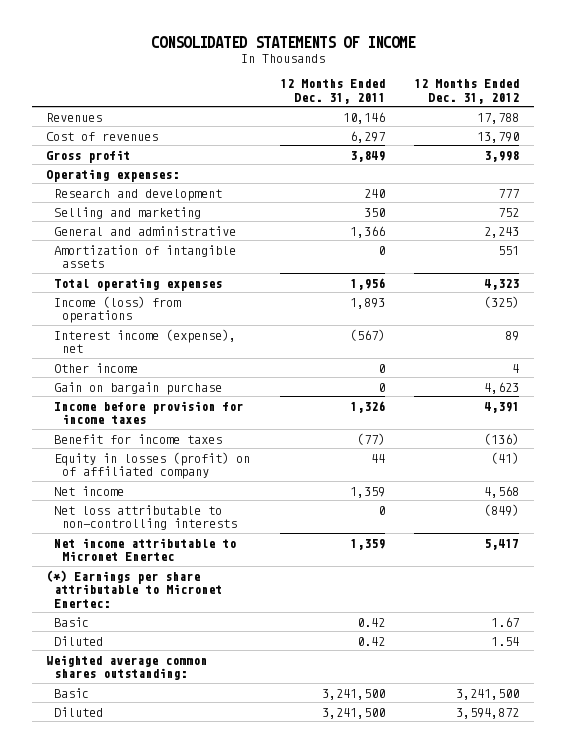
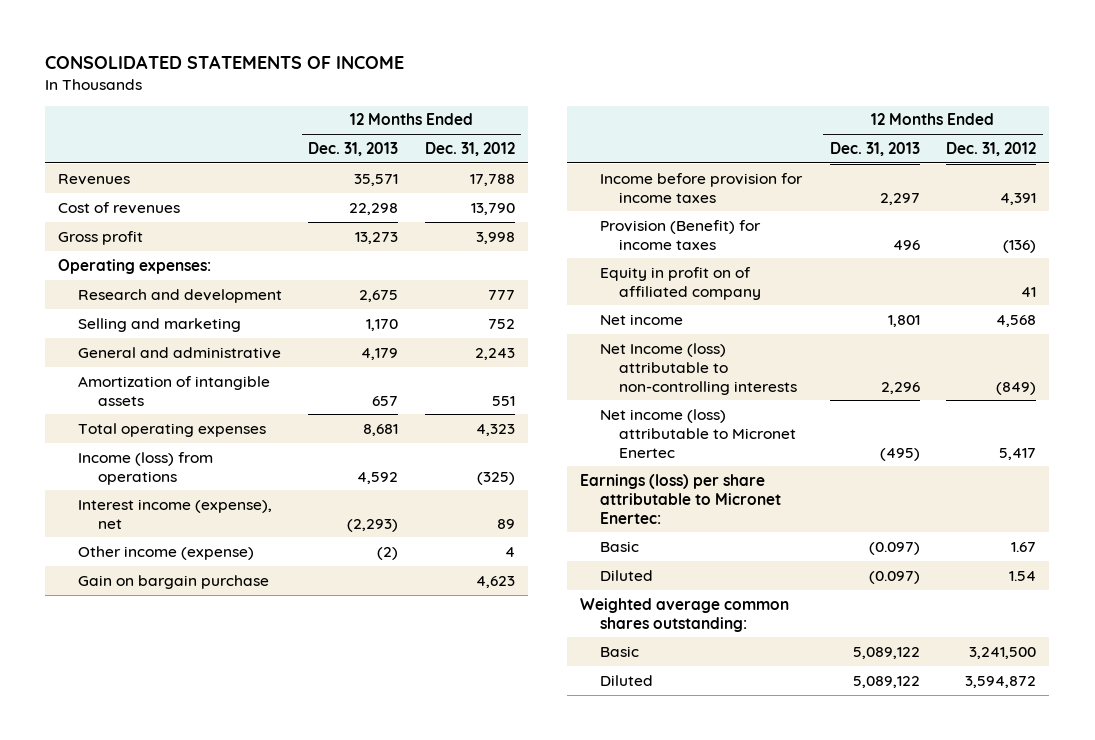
[279,79,385,104] 12 Months Ended Dec. 31, 2011 -> none
none -> [308,141,399,156] Dec. 31, 2013
[54,362,139,373] Other income -> [78,545,255,560] Other income (expense)
[54,433,223,444] Benefit for income taxes -> [599,219,761,250] Provision (Benefit) for income taxes
[54,451,251,480] Equity in losses (profit) on of affiliated company -> [599,266,762,300] Equity in profit on of affiliated company
[491,451,520,464] (41) -> [1021,286,1037,297] 41
[54,504,238,531] Net loss attributable to non-controlling interests -> [599,342,798,395] Net Income (loss) attributable to non-controlling interests
[54,537,237,562] Net income attributable to Micronet Enertec -> [599,408,797,458] Net income (loss) attributable to Micronet Enertec
[46,569,223,608] (*) Earnings per share attributable to Micronet Enertec: -> [579,473,781,524] Earnings (loss) per share attributable to Micronet Enertec:

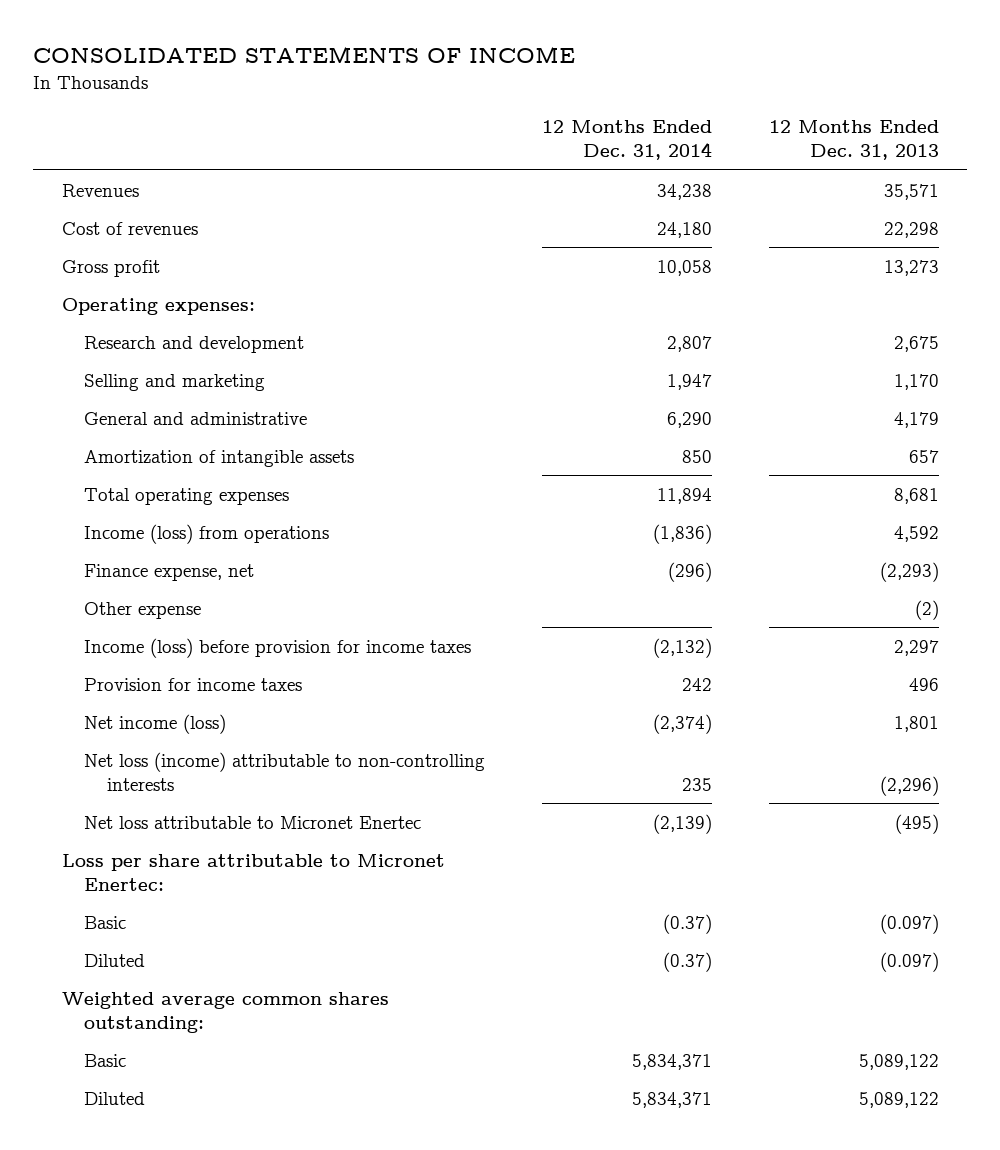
[424,141,515,156] Dec. 31, 2012 -> none
none -> [542,120,713,161] 12 Months Ended Dec. 31, 2014
[78,574,270,589] Gain on bargain purchase -> none
[599,266,762,300] Equity in profit on of affiliated company -> none
[78,498,273,529] Interest income (expense), net -> [84,563,255,581] Finance expense, net
[78,545,255,560] Other income (expense) -> [84,601,202,619] Other expense
[599,172,803,203] Income before provision for income taxes -> [84,637,472,658] Income (loss) before provision for income taxes
[599,219,761,250] Provision (Benefit) for income taxes -> [84,677,303,691] Provision for income taxes
[599,313,683,325] Net income -> [84,713,227,734] Net income (loss)
[599,342,798,395] Net Income (loss) attributable to non-controlling interests -> [84,751,486,791] Net loss (income) attributable to non-controlling interests
[880,381,920,394] 2,296 -> [879,775,939,796] (2,296)
[599,408,797,458] Net income (loss) attributable to Micronet Enertec -> [84,815,422,829] Net loss attributable to Micronet Enertec
[579,473,781,524] Earnings (loss) per share attributable to Micronet Enertec: -> [61,853,445,891] Loss per share attributable to Micronet Enertec:

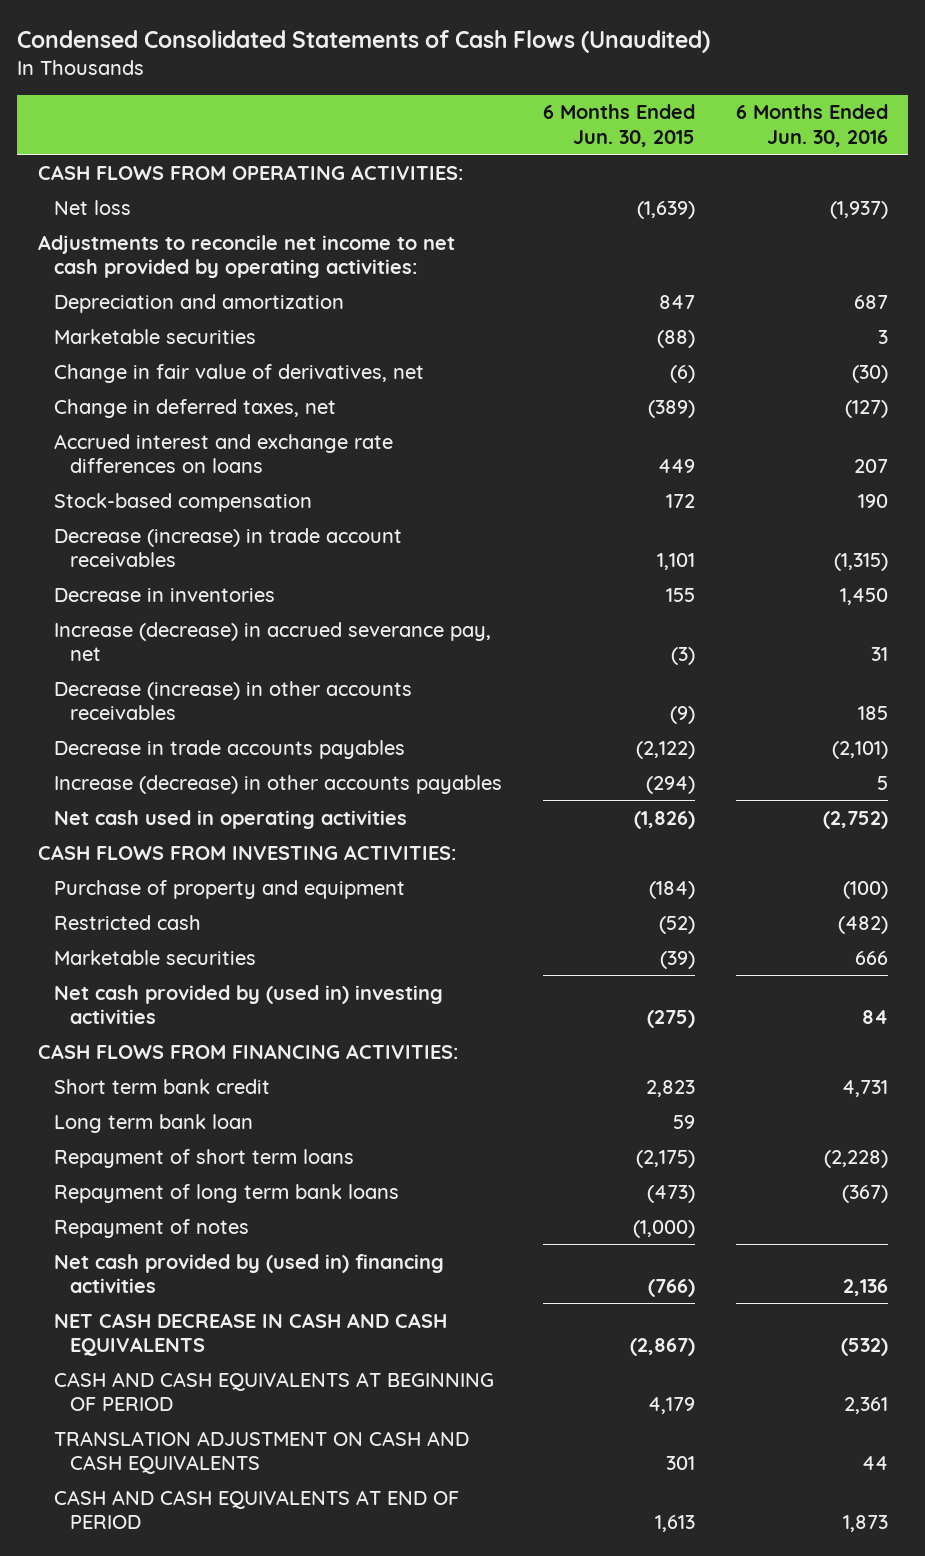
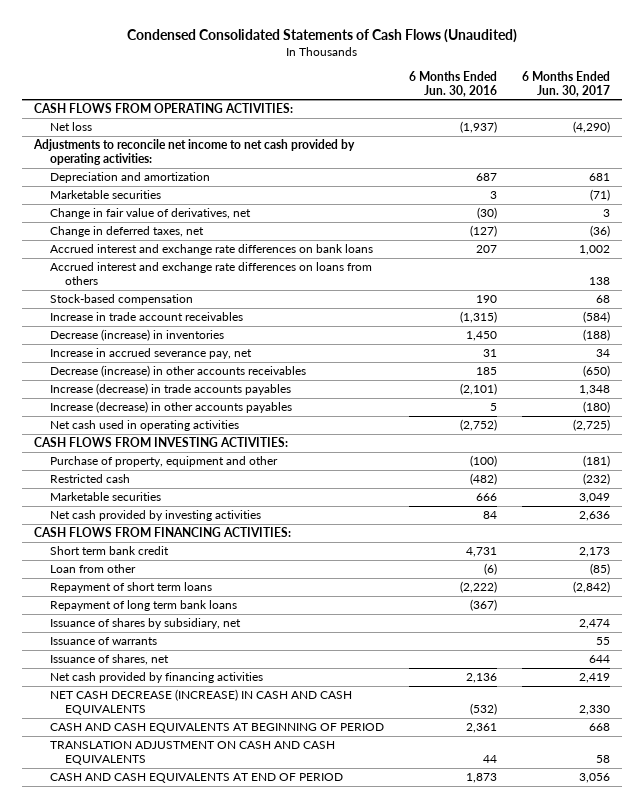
[542,104,695,147] 6 Months Ended Jun. 30, 2015 -> none
none -> [521,70,610,97] 6 Months Ended Jun. 30, 2017
[53,433,393,473] Accrued interest and exchange rate differences on loans -> [49,244,373,256] Accrued interest and exchange rate differences on bank loans
none -> [49,262,372,285] Accrued interest and exchange rate differences on loans from others
[53,527,402,567] Decrease (increase) in trade account receivables -> [49,312,243,322] Increase in trade account receivables
[53,587,275,602] Decrease in inventories -> [49,329,224,342] Decrease (increase) in inventories
[53,621,491,661] Increase (decrease) in accrued severance pay, net -> [49,348,252,360] Increase in accrued severance pay, net
[53,739,405,759] Decrease in trade accounts payables -> [49,383,291,396] Increase (decrease) in trade accounts payables
[53,879,405,899] Purchase of property and equipment -> [49,456,278,468] Purchase of property, equipment and other
[53,984,443,1024] Net cash provided by (used in) investing activities -> [49,510,261,522] Net cash provided by investing activities
[53,1113,253,1133] Long term bank loan -> none
none -> [49,564,136,574] Loan from other
[823,1149,888,1168] (2,228) -> [459,581,497,594] (2,222)
[53,1218,249,1238] Repayment of notes -> none
none -> [49,618,241,630] Issuance of shares by subsidiary, net
none -> [49,637,157,646] Issuance of warrants
none -> [49,654,169,666] Issuance of shares, net
[53,1253,444,1293] Net cash provided by (used in) financing activities -> [49,672,263,684] Net cash provided by financing activities
[53,1312,447,1356] NET CASH DECREASE IN CASH AND CASH EQUIVALENTS -> [49,689,352,715] NET CASH DECREASE (INCREASE) IN CASH AND CASH EQUIVALENTS

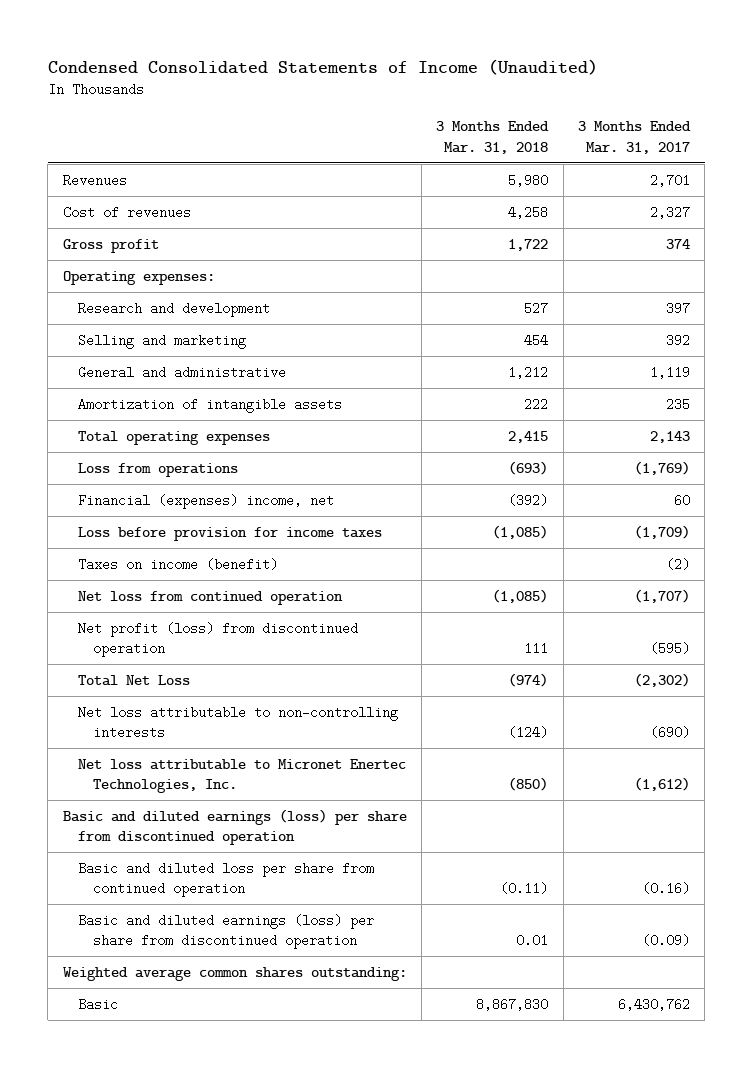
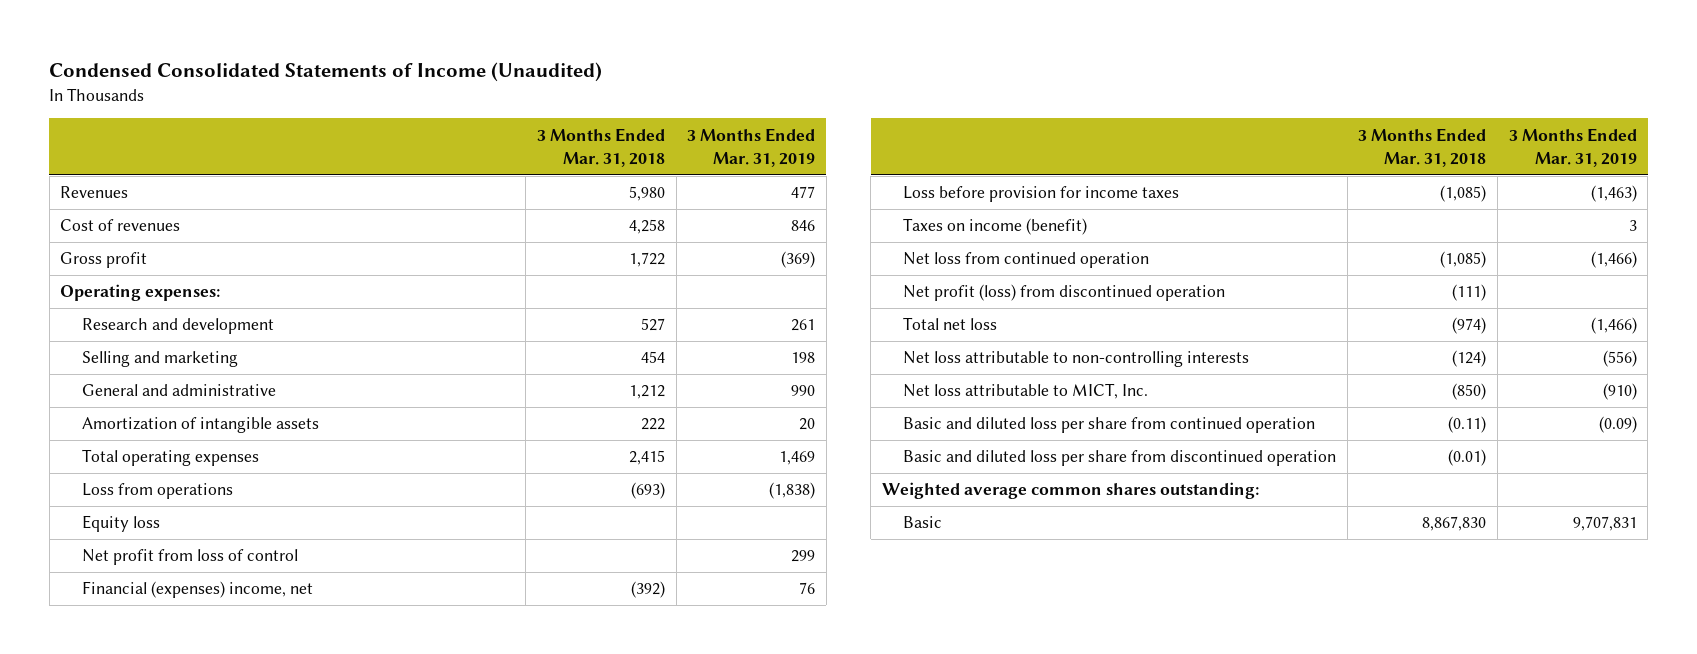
[578,120,692,154] 3 Months Ended Mar. 31, 2017 -> none
none -> [687,127,816,167] 3 Months Ended Mar. 31, 2019
none -> [81,515,160,533] Equity loss
none -> [81,549,298,566] Net profit from loss of control
[524,642,549,656] 111 -> [1452,284,1487,302] (111)
[77,674,190,686] Total Net Loss -> [903,317,998,331] Total net loss
[62,808,407,846] Basic and diluted earnings (loss) per share from discontinued operation -> none
[77,758,406,794] Net loss attributable to Micronet Enertec Technologies, Inc. -> [903,383,1149,400] Net loss attributable to MICT, Inc.
[77,913,374,950] Basic and diluted earnings (loss) per share from discontinued operation -> [903,450,1337,467] Basic and diluted loss per share from discontinued operation
[516,934,549,948] 0.01 -> [1448,449,1487,467] (0.01)

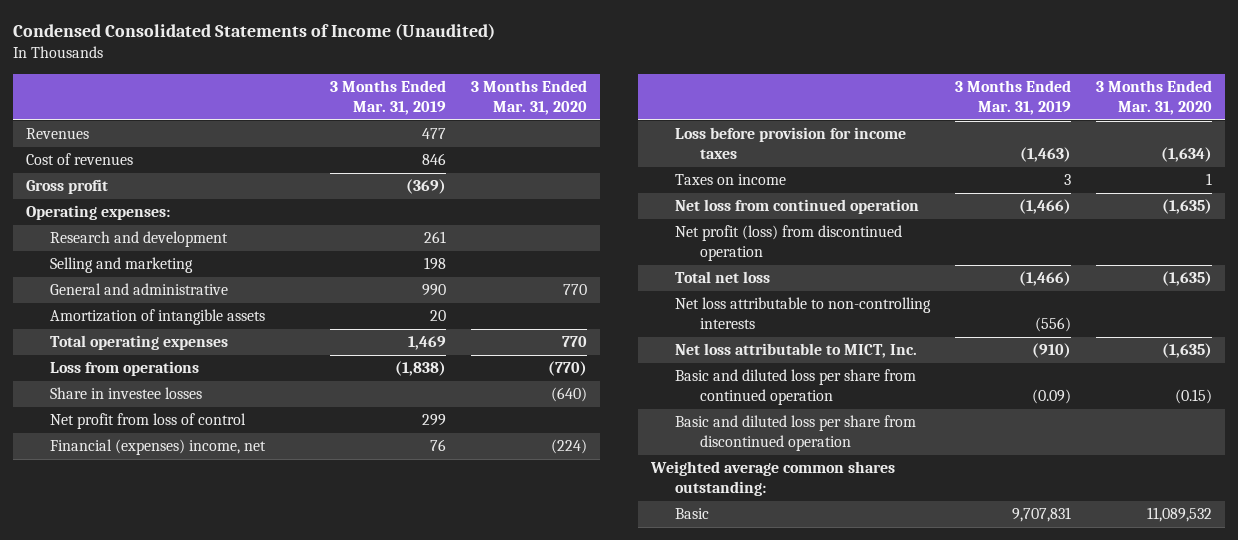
[537,127,666,167] 3 Months Ended Mar. 31, 2018 -> none
none -> [471,80,588,115] 3 Months Ended Mar. 31, 2020
[81,515,160,533] Equity loss -> none
none -> [50,387,203,400] Share in investee losses
[903,218,1088,236] Taxes on income (benefit) -> [675,174,787,186] Taxes on income

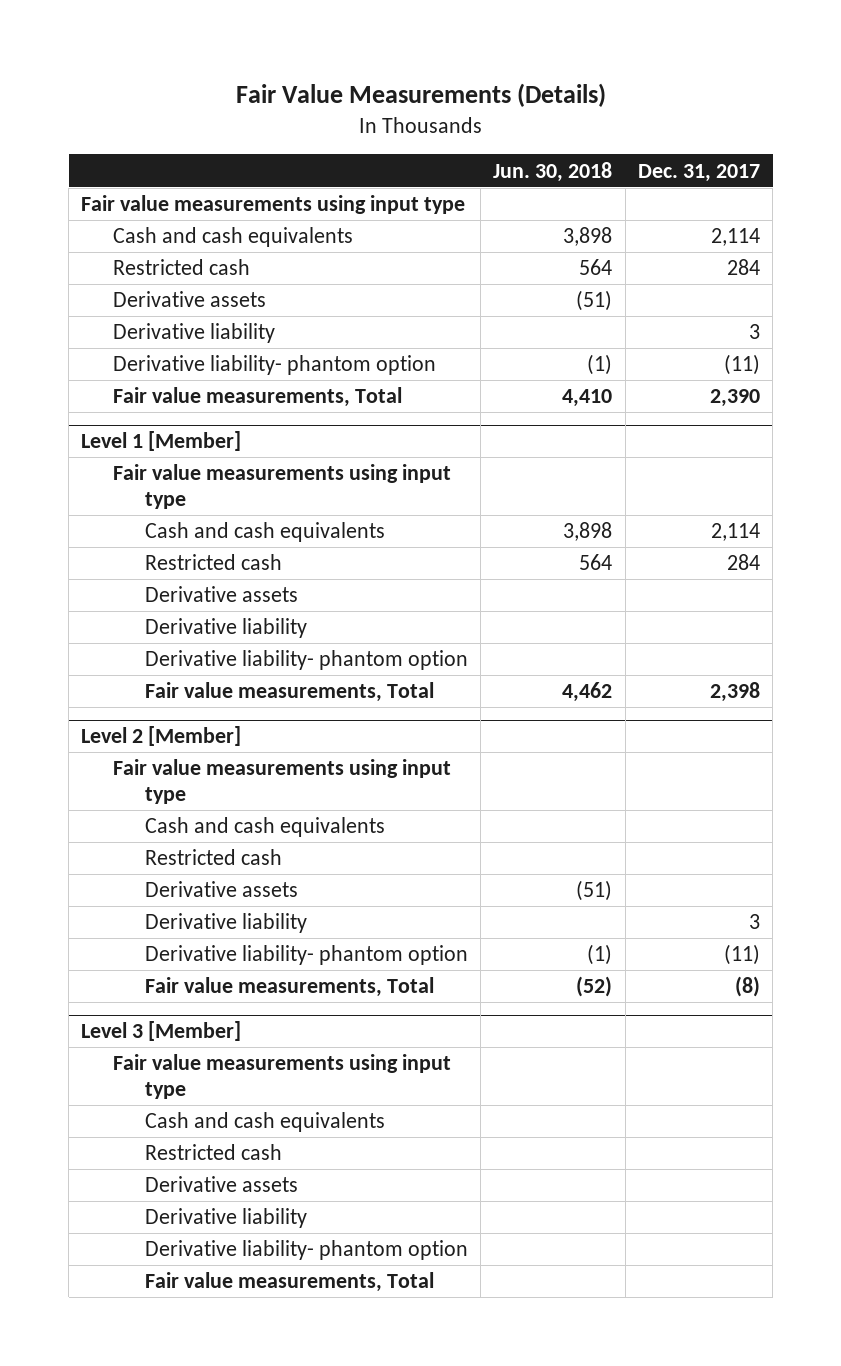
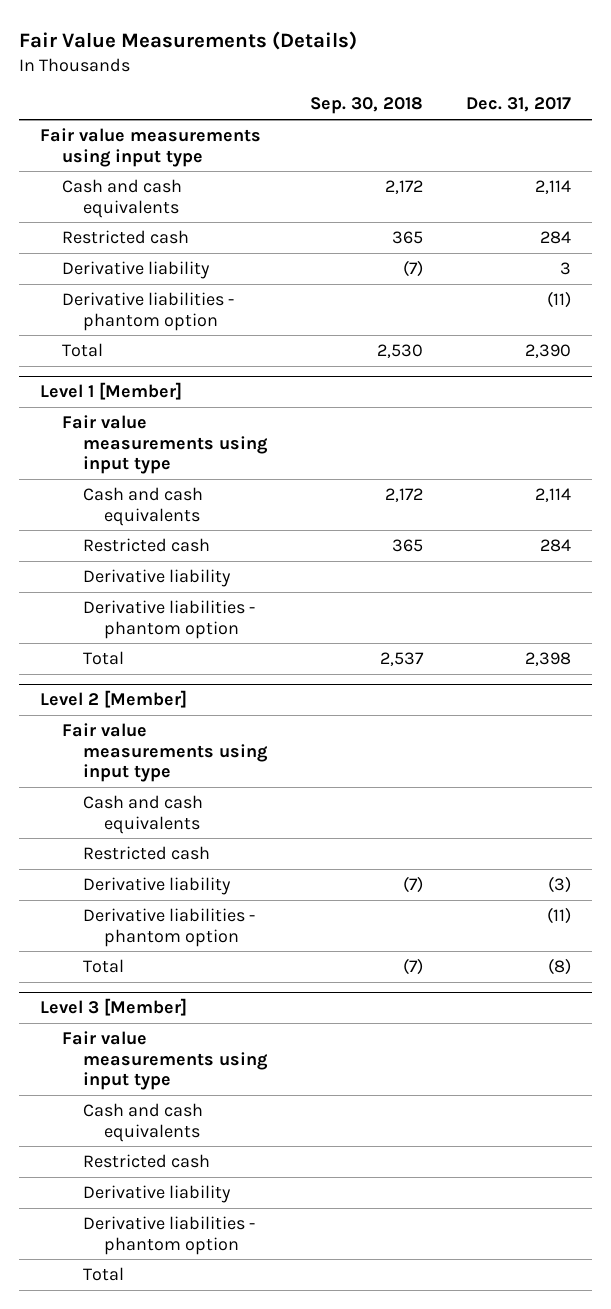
[493,161,613,182] Jun. 30, 2018 -> none
none -> [309,97,423,115] Sep. 30, 2018
[113,291,267,308] Derivative assets -> none
[113,355,437,376] Derivative liability- phantom option -> [61,291,234,331] Derivative liabilities - phantom option
[113,387,403,408] Fair value measurements, Total -> [61,342,103,357] Total
[144,586,298,603] Derivative assets -> none
[144,650,468,671] Derivative liability- phantom option -> [83,599,256,639] Derivative liabilities - phantom option
[144,682,434,703] Fair value measurements, Total -> [83,650,125,665] Total
[144,881,298,898] Derivative assets -> none
[748,914,760,930] 3 -> [547,875,571,893] (3)
[144,945,468,966] Derivative liability- phantom option -> [83,907,256,947] Derivative liabilities - phantom option
[144,977,434,998] Fair value measurements, Total -> [83,958,125,973] Total
[144,1176,298,1193] Derivative assets -> none
[144,1240,468,1261] Derivative liability- phantom option -> [83,1215,256,1255] Derivative liabilities - phantom option
[144,1272,434,1293] Fair value measurements, Total -> [83,1266,125,1281] Total

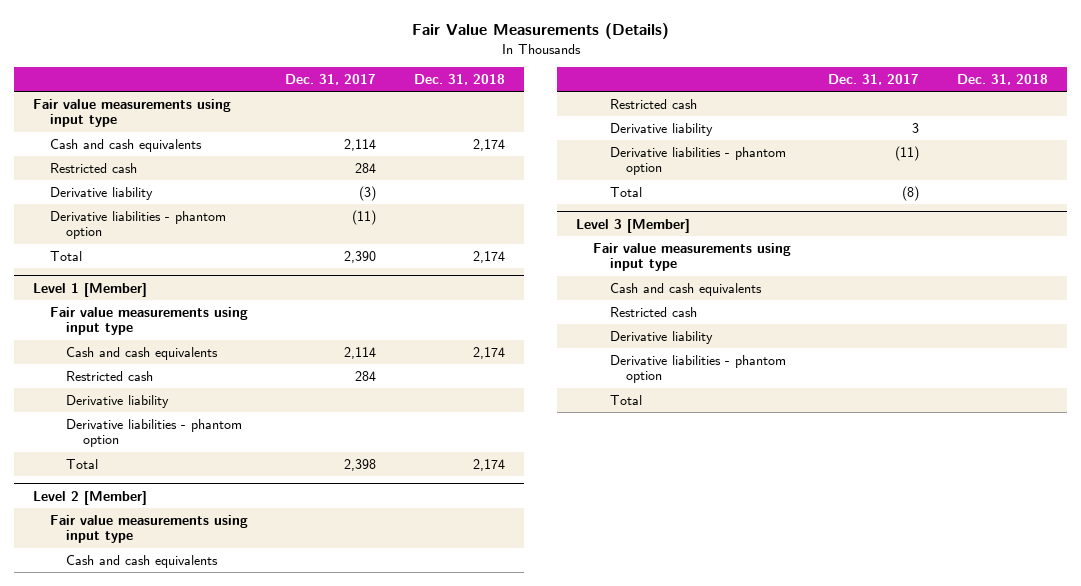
[309,97,423,115] Sep. 30, 2018 -> none
none -> [413,73,505,85] Dec. 31, 2018
[559,261,571,275] 3 -> [359,185,377,201] (3)
[547,875,571,893] (3) -> [912,122,920,133] 3

